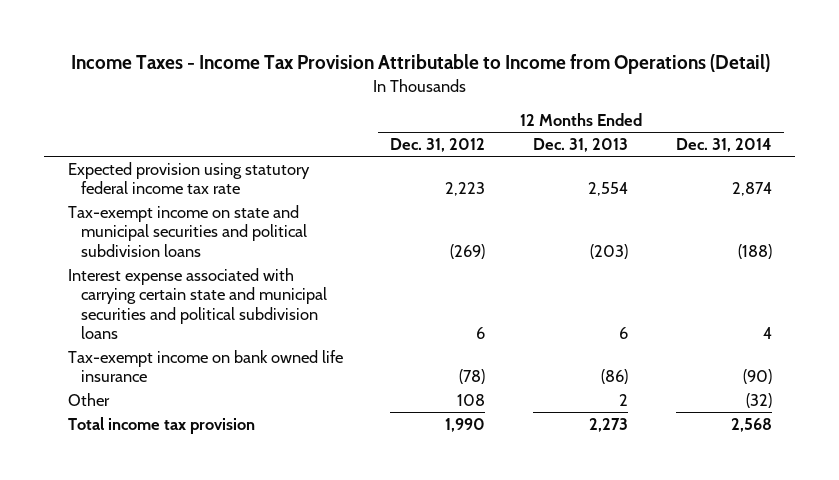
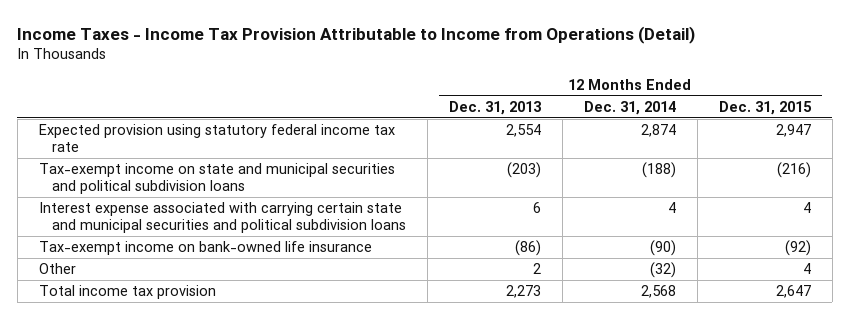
[390,137,486,152] Dec. 31, 2012 -> none
none -> [719,100,813,115] Dec. 31, 2015
[67,349,343,383] Tax-exempt income on bank owned life insurance -> [38,241,372,256] Tax-exempt income on bank-owned life insurance

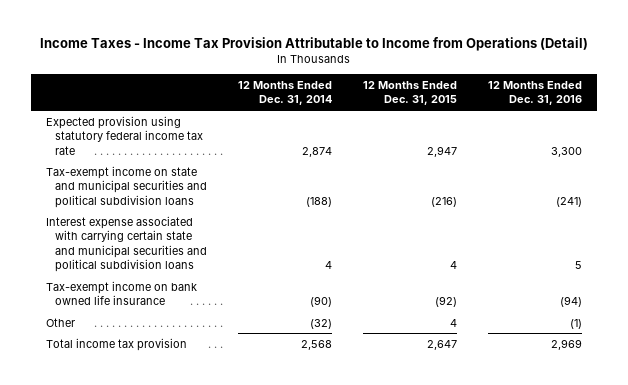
[449,100,542,115] Dec. 31, 2013 -> none
none -> [487,80,582,106] 12 Months Ended Dec. 31, 2016
[38,241,372,256] Tax-exempt income on bank-owned life insurance -> [46,280,198,306] Tax-exempt income on bank owned life insurance

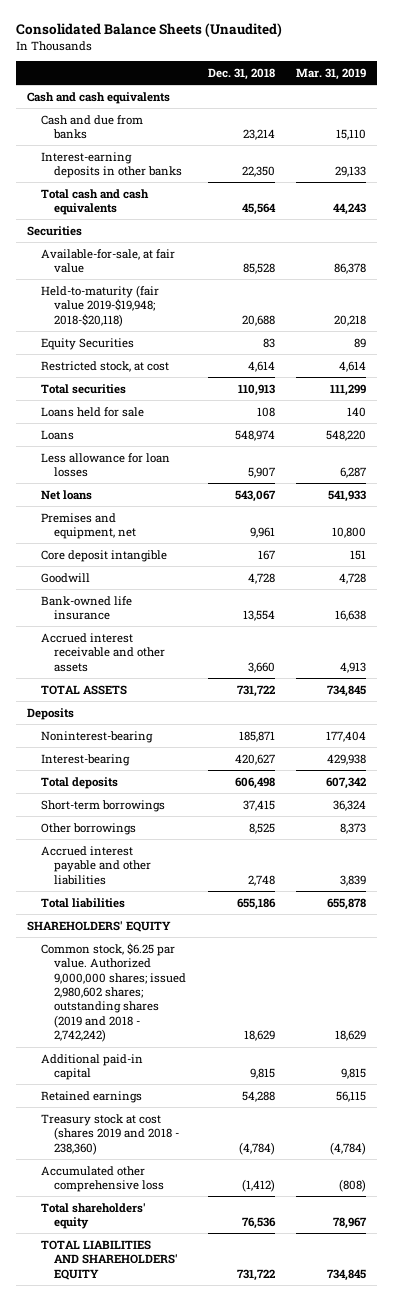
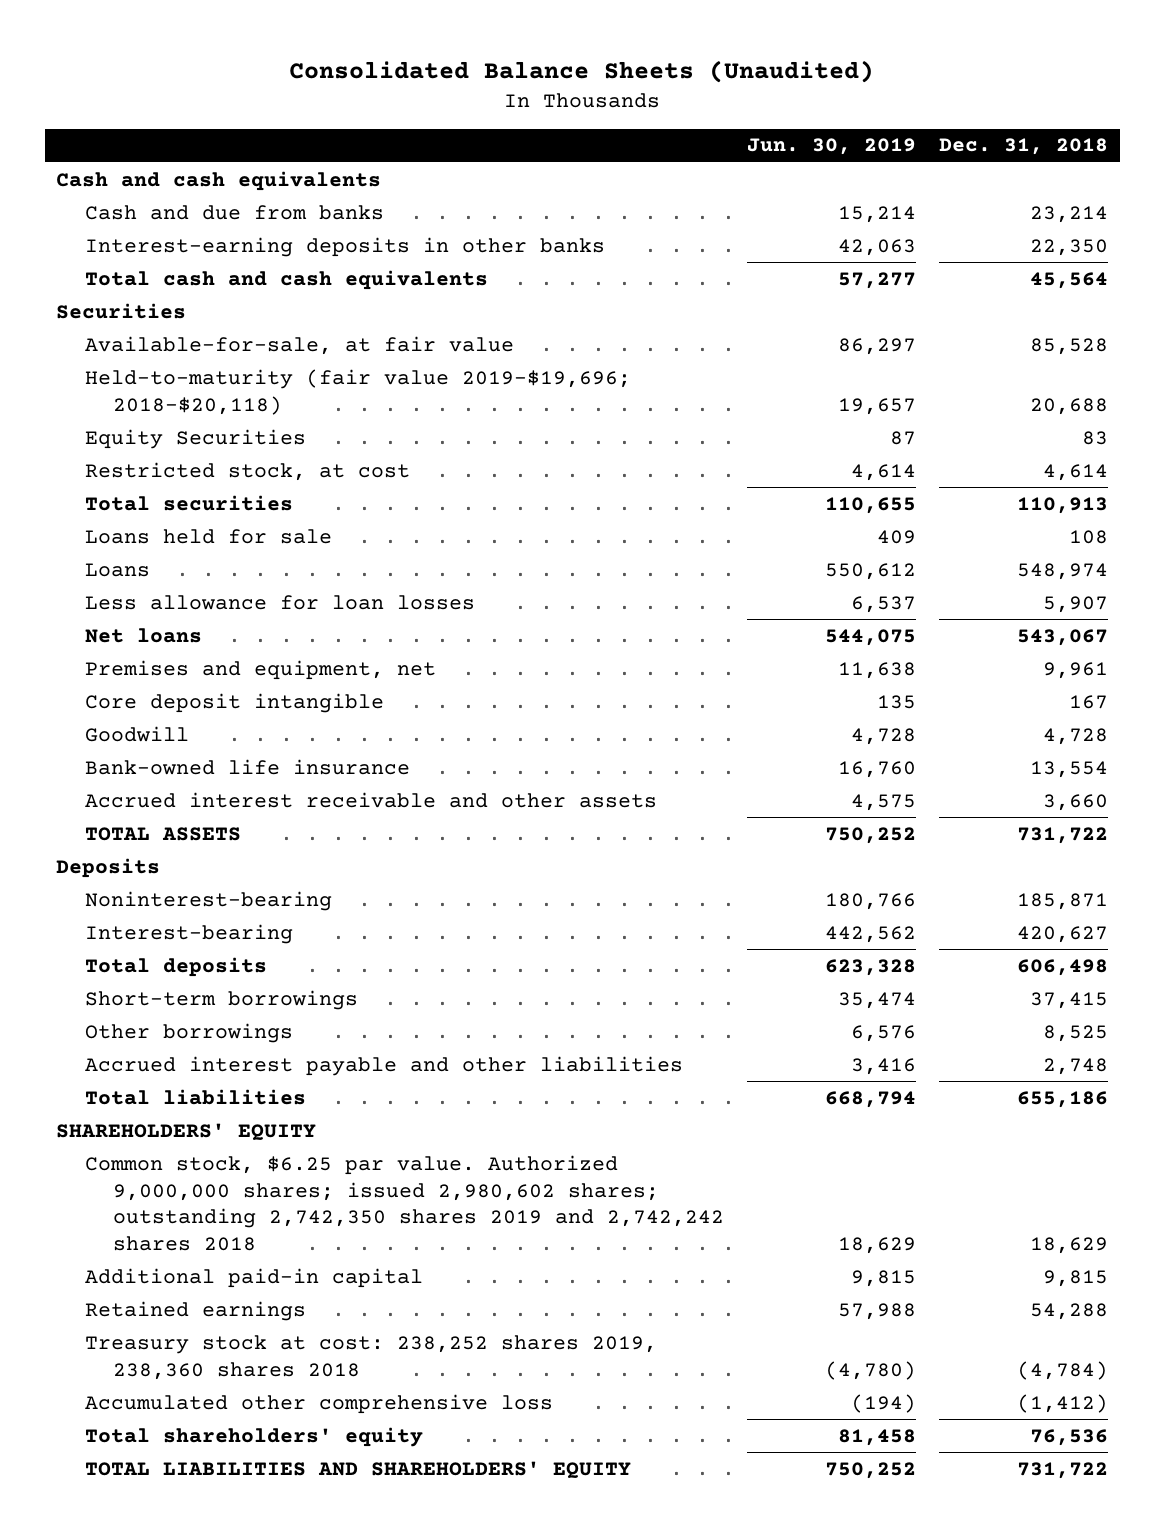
[296,68,367,81] Mar. 31, 2019 -> none
none -> [747,138,917,156] Jun. 30, 2019
[40,284,159,327] Held-to-maturity (fair value 2019-$19,948; 2018-$20,118) -> [84,368,631,415] Held-to-maturity (fair value 2019-$19,696; 2018-$20,118)
[40,942,187,1043] Common stock, $6.25 par value. Authorized 9,000,000 shares; issued 2,980,602 shares; outstanding shares (2019 and 2018 - 2,742,242) -> [84,1154,724,1252] Common stock, $6.25 par value. Authorized 9,000,000 shares; issued 2,980,602 shares; outstanding 2,742,350 shares 2019 and 2,742,242 shares 2018
[40,1113,180,1155] Treasury stock at cost (shares 2019 and 2018 - 238,360) -> [84,1334,657,1380] Treasury stock at cost: 238,252 shares 2019, 238,360 shares 2018

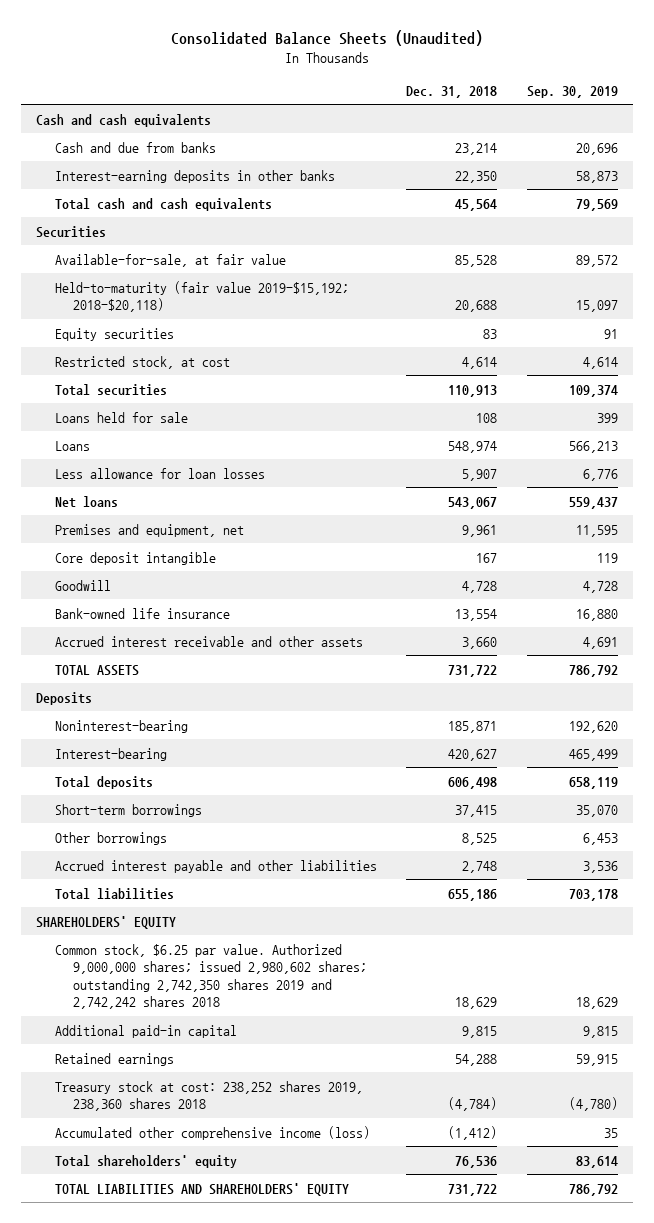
[747,138,917,156] Jun. 30, 2019 -> none
none -> [526,85,618,98] Sep. 30, 2019
[84,368,631,415] Held-to-maturity (fair value 2019-$19,696; 2018-$20,118) -> [54,280,349,313] Held-to-maturity (fair value 2019-$15,192; 2018-$20,118)
[84,428,306,449] Equity Securities -> [54,327,174,341] Equity securities
[84,1393,553,1414] Accumulated other comprehensive loss -> [54,1125,370,1140] Accumulated other comprehensive income (loss)

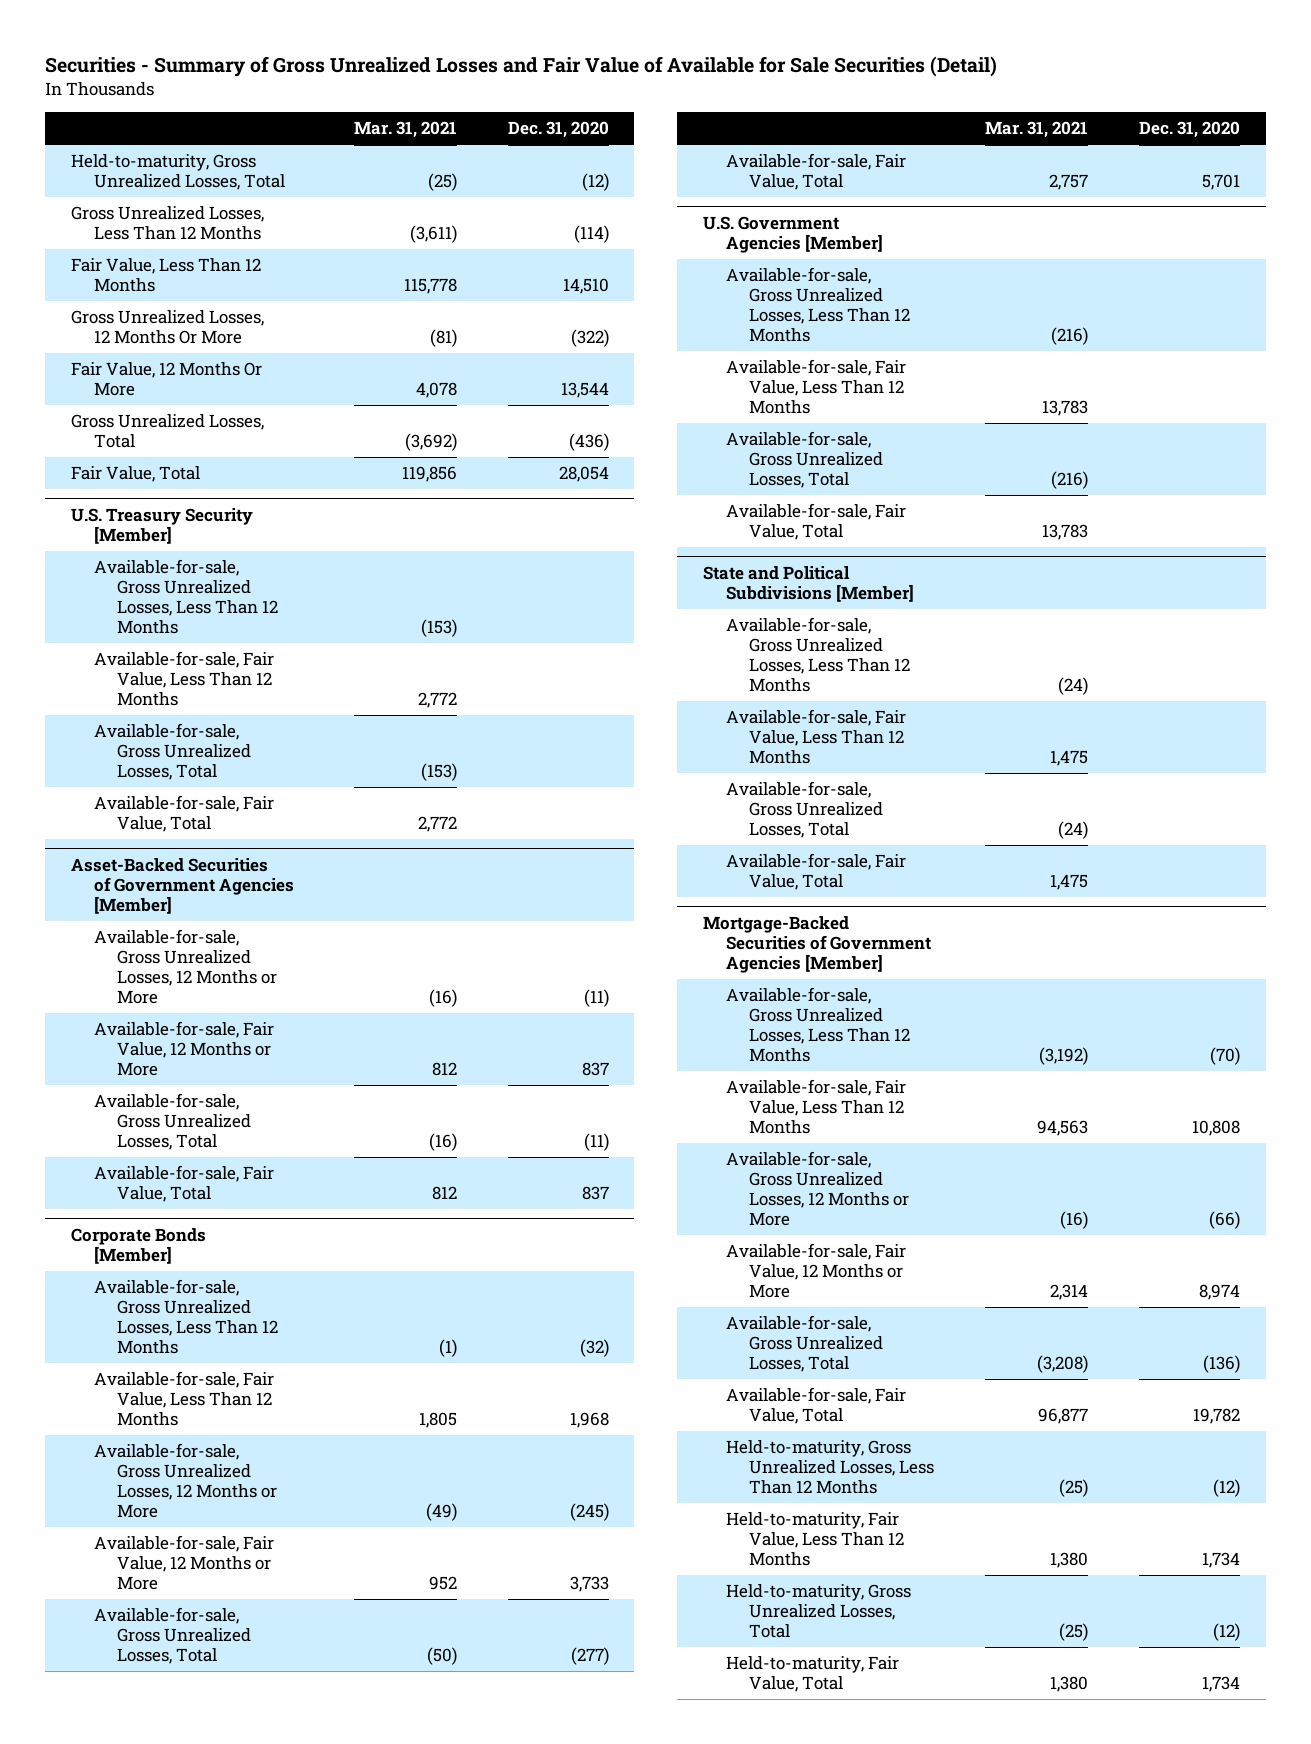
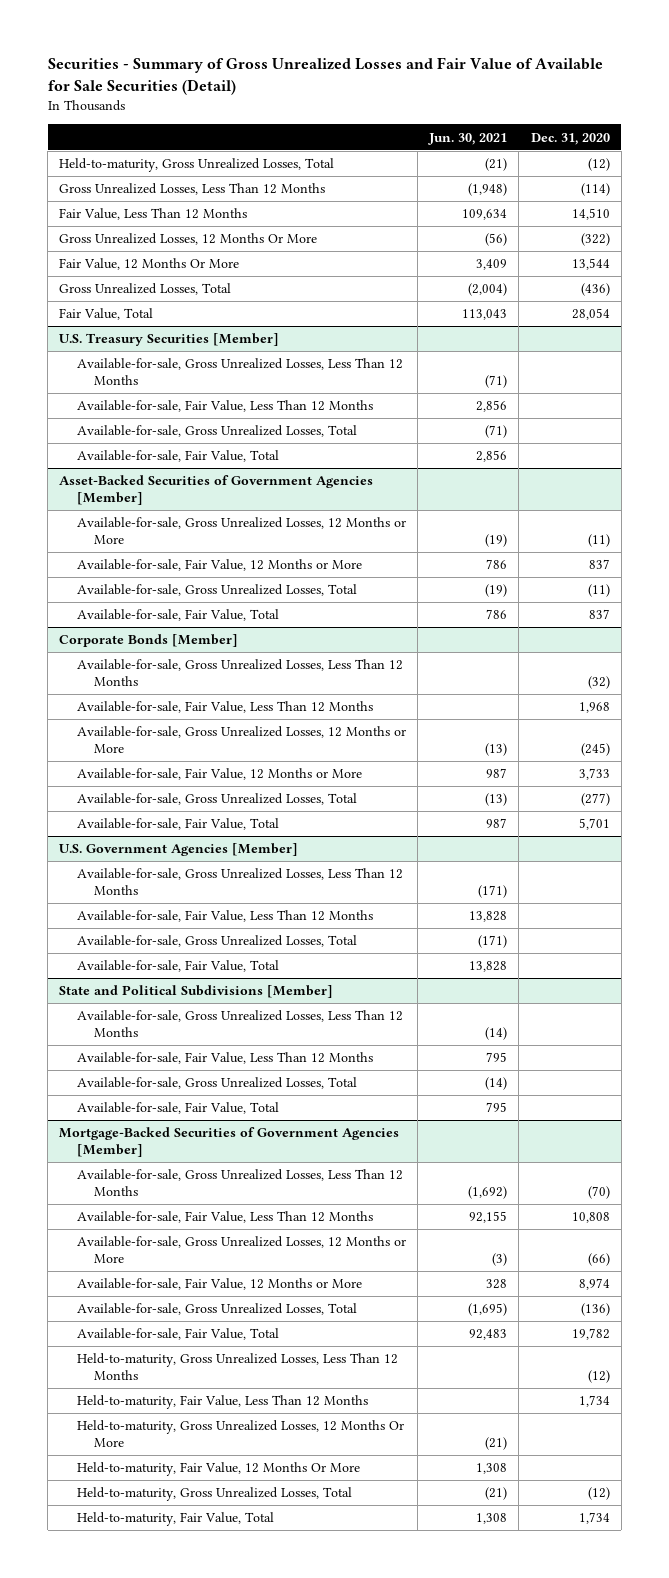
[353,121,457,139] Mar. 31, 2021 -> none
none -> [428,132,508,145] Jun. 30, 2021
[71,508,254,545] U.S. Treasury Security [Member] -> [59,333,280,347] U.S. Treasury Securities [Member]
none -> [76,1420,404,1447] Held-to-maturity, Gross Unrealized Losses, 12 Months Or More
none -> [76,1462,360,1477] Held-to-maturity, Fair Value, 12 Months Or More

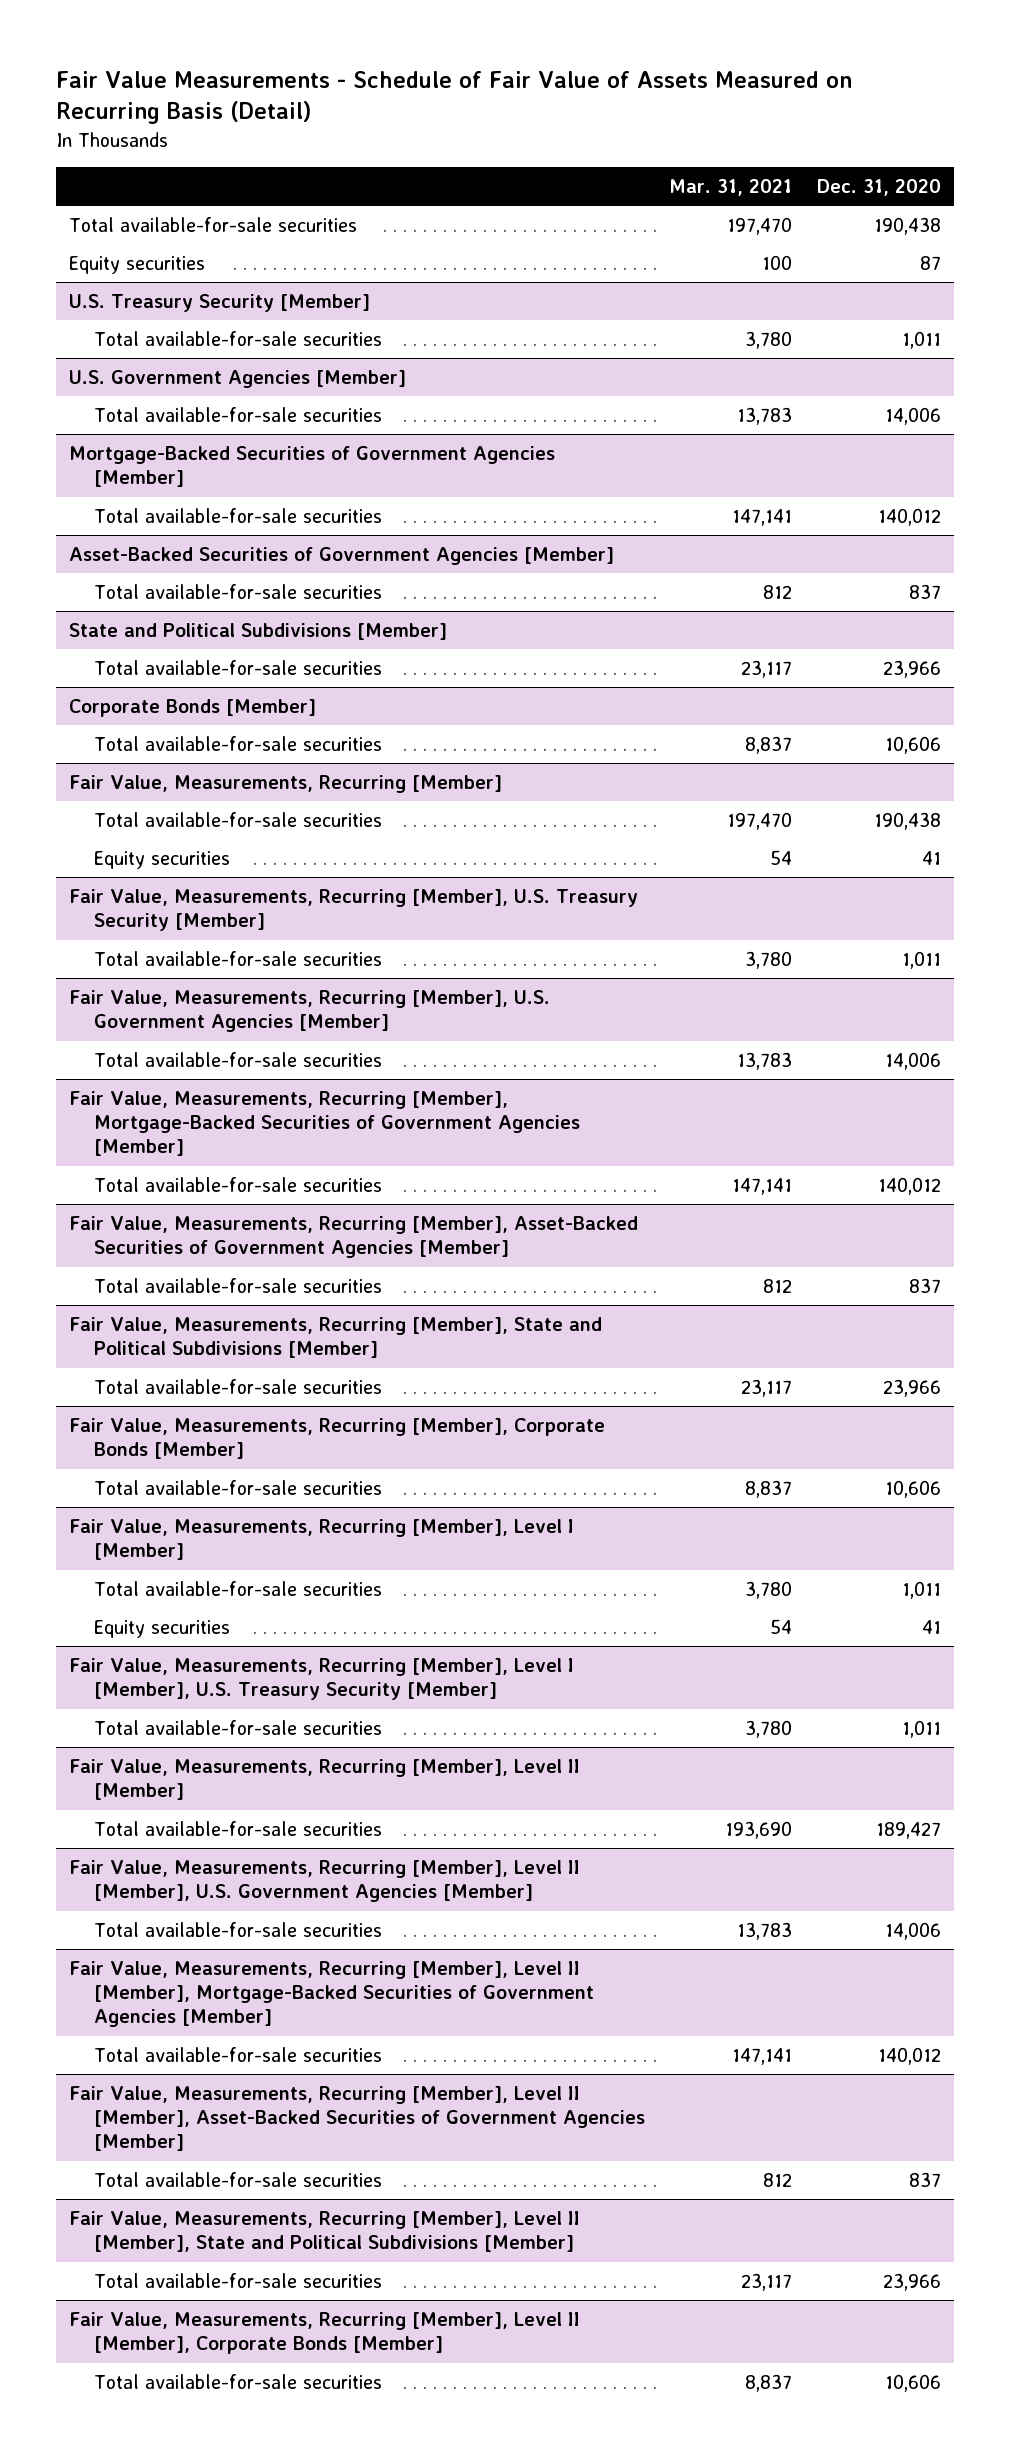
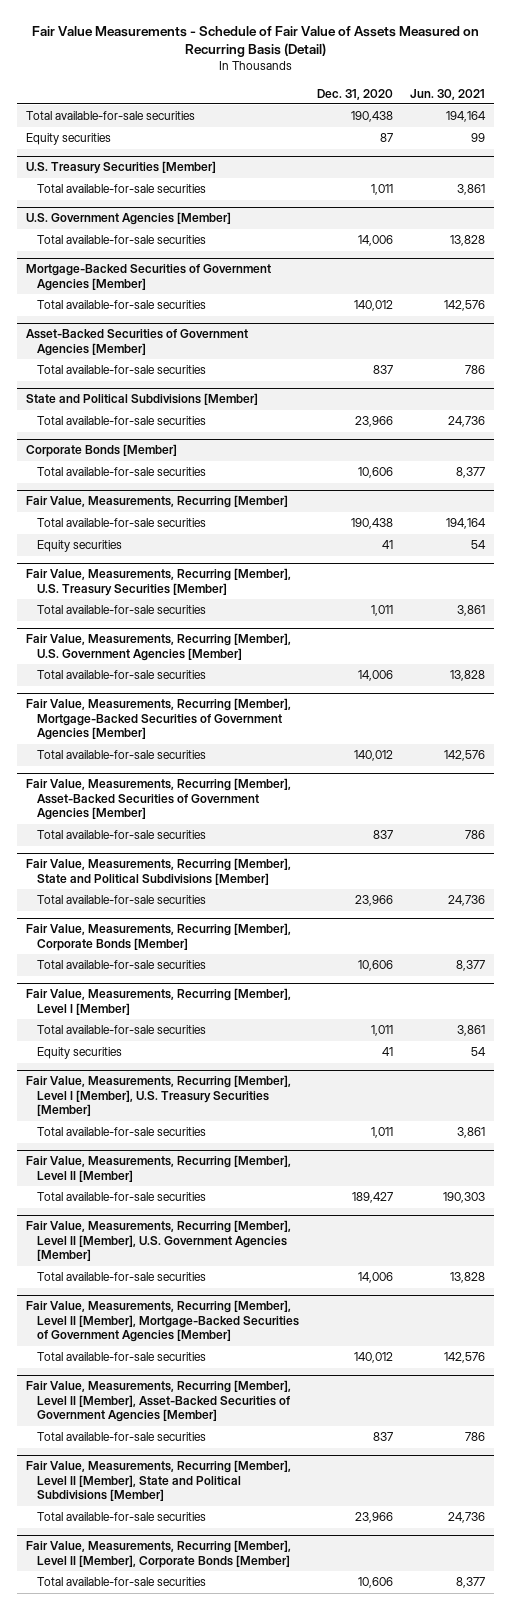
[669,179,793,197] Mar. 31, 2021 -> none
none -> [410,88,486,100] Jun. 30, 2021
[68,294,370,313] U.S. Treasury Security [Member] -> [26,161,217,175] U.S. Treasury Securities [Member]
[68,889,638,932] Fair Value, Measurements, Recurring [Member], U.S. Treasury Security [Member] -> [26,568,292,596] Fair Value, Measurements, Recurring [Member], U.S. Treasury Securities [Member]
[68,1658,574,1701] Fair Value, Measurements, Recurring [Member], Level I [Member], U.S. Treasury Security [Member] -> [26,1075,292,1117] Fair Value, Measurements, Recurring [Member], Level I [Member], U.S. Treasury Securities [Member]

